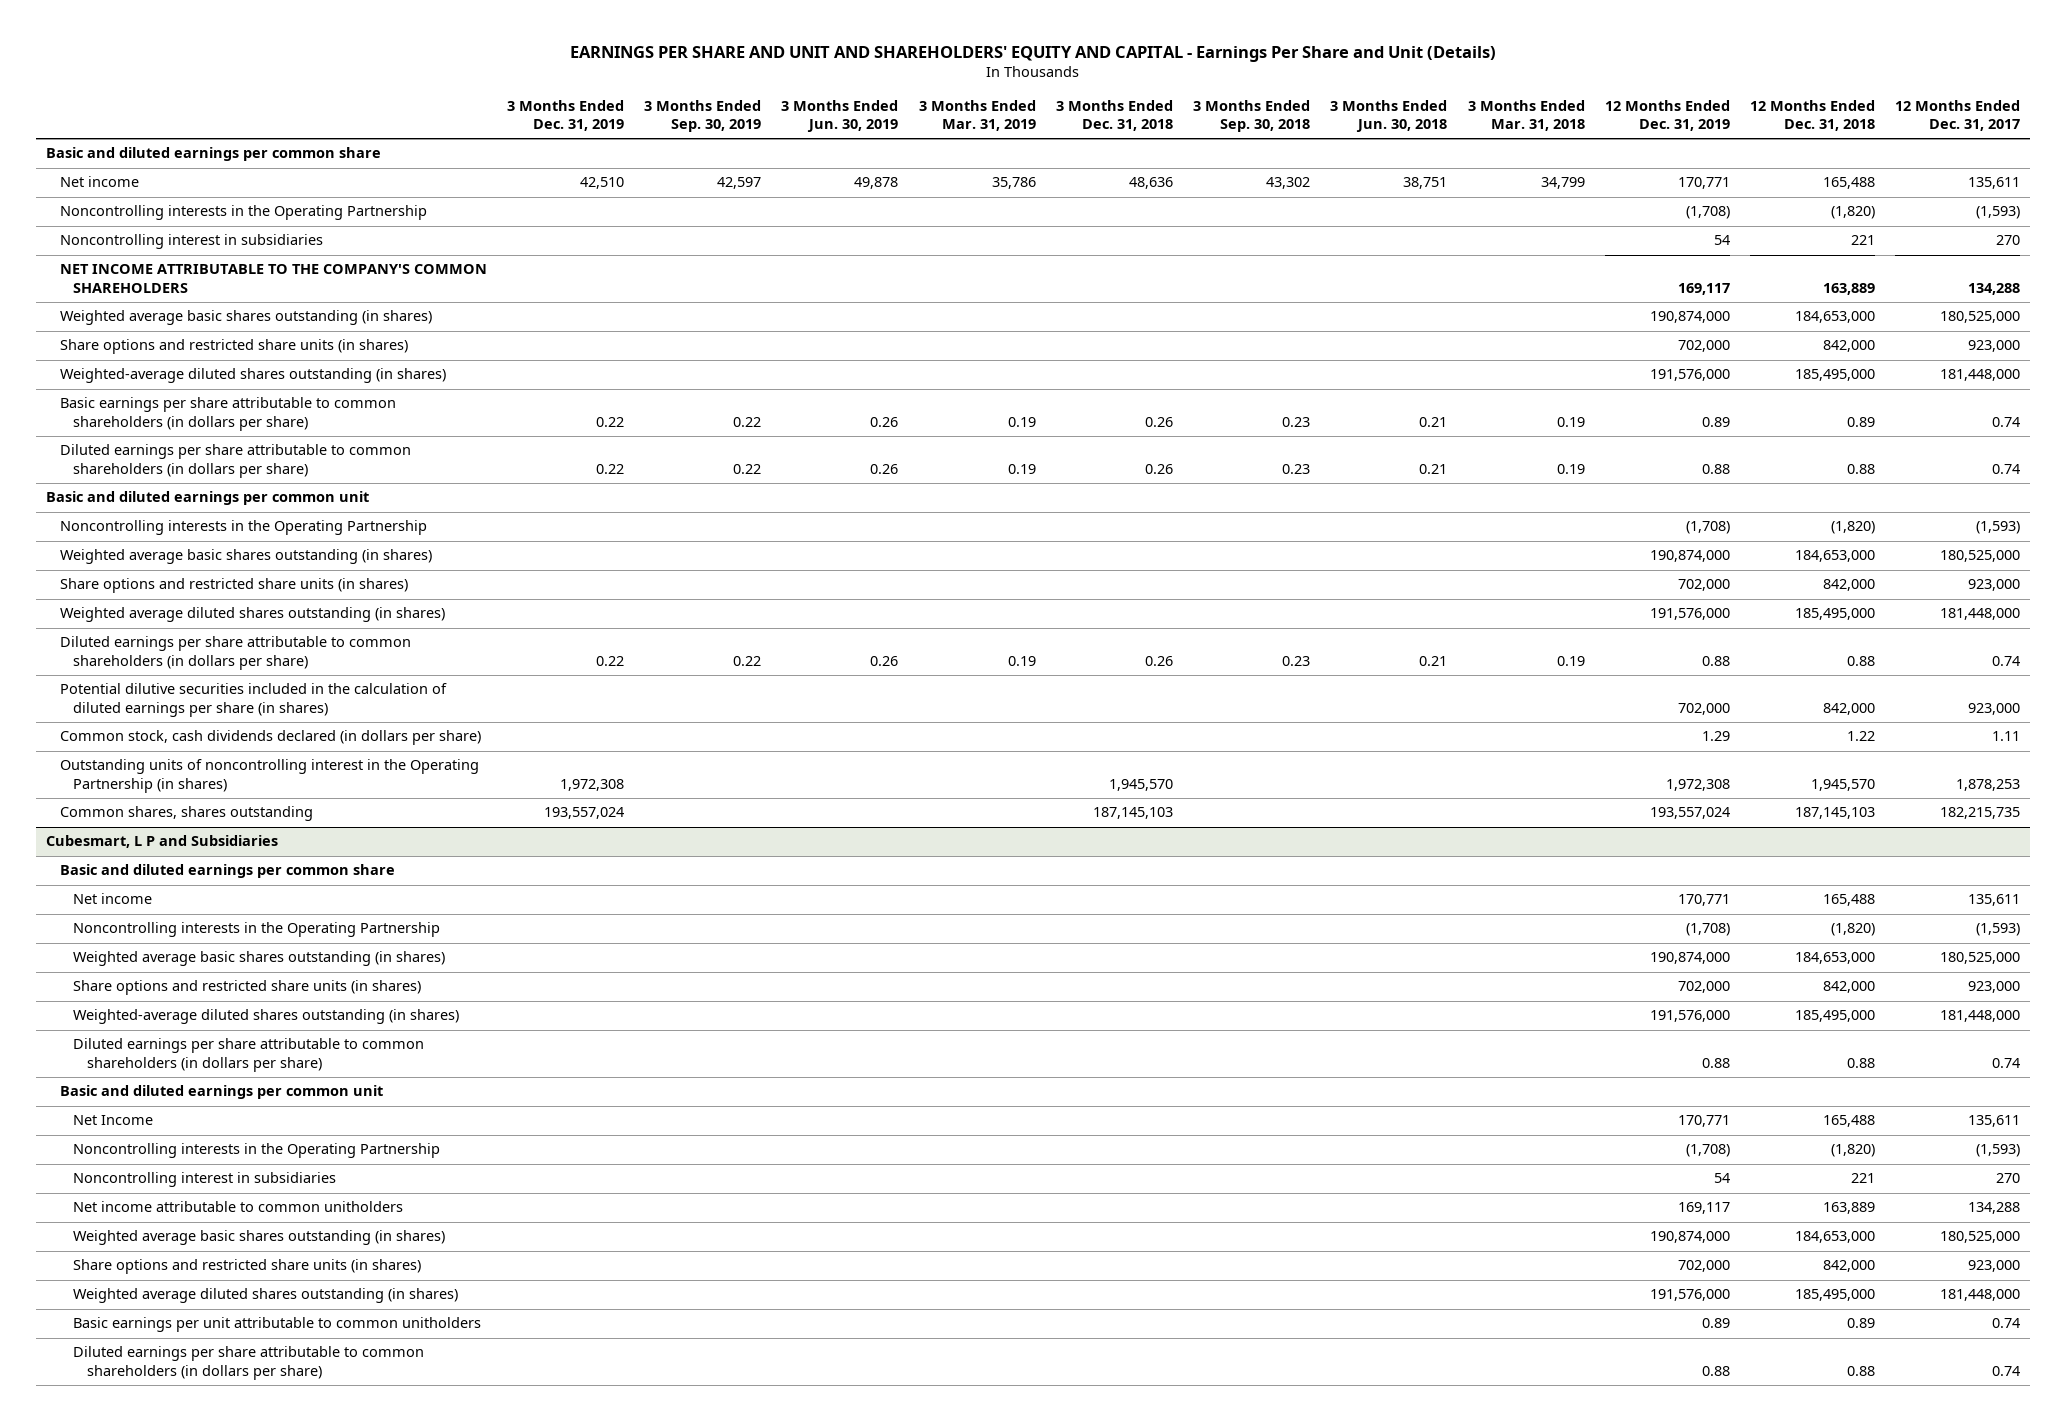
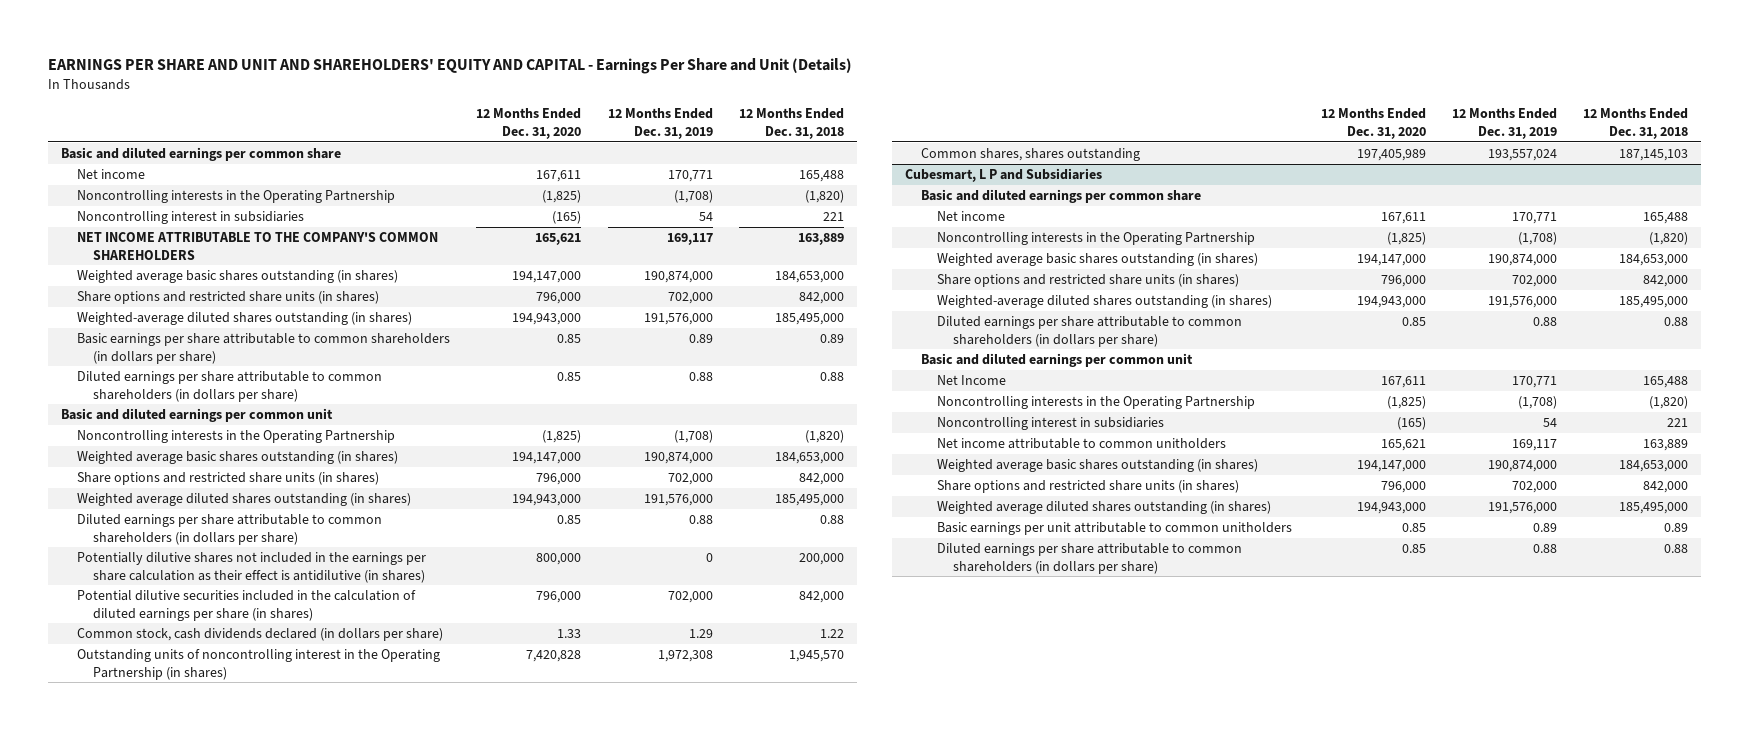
[506,100,624,132] 3 Months Ended Dec. 31, 2019 -> none
[644,100,762,133] 3 Months Ended Sep. 30, 2019 -> none
[781,100,899,133] 3 Months Ended Jun. 30, 2019 -> none
[918,100,1036,132] 3 Months Ended Mar. 31, 2019 -> none
[1055,100,1173,132] 3 Months Ended Dec. 31, 2018 -> none
[1193,100,1311,133] 3 Months Ended Sep. 30, 2018 -> none
[1330,100,1448,133] 3 Months Ended Jun. 30, 2018 -> none
[1467,100,1585,132] 3 Months Ended Mar. 31, 2018 -> none
[1895,100,2021,132] 12 Months Ended Dec. 31, 2017 -> none
none -> [476,108,582,139] 12 Months Ended Dec. 31, 2020
none -> [77,552,427,583] Potentially dilutive shares not included in the earnings per share calculation as their effect is antidilutive (in shares)

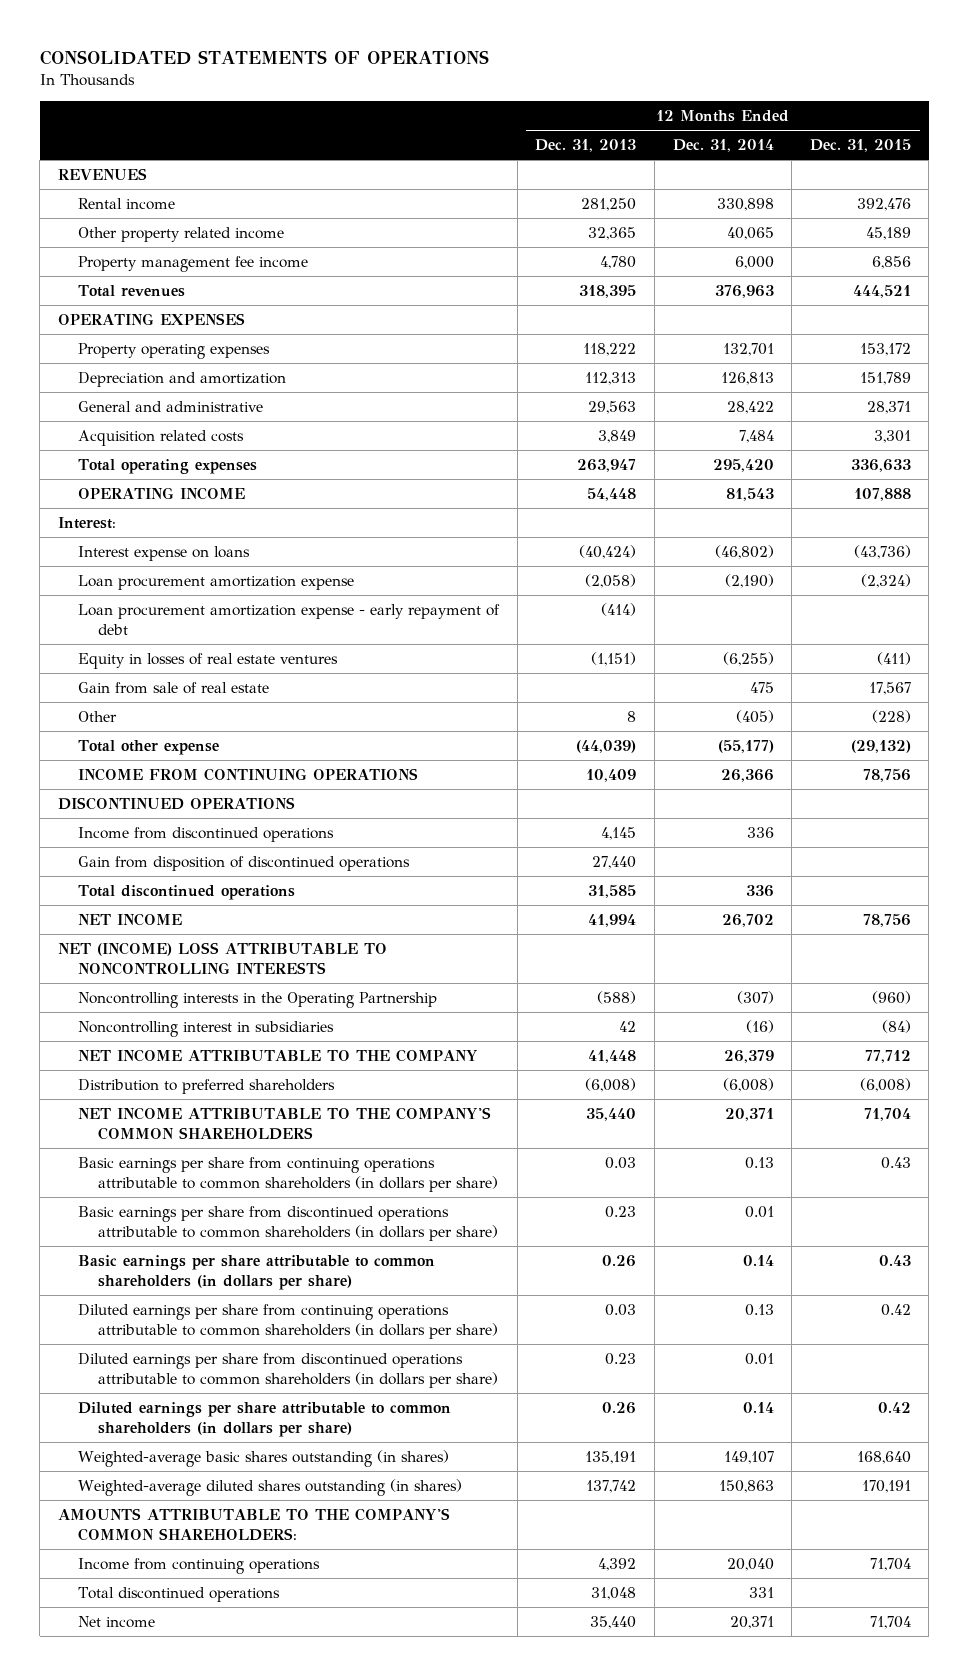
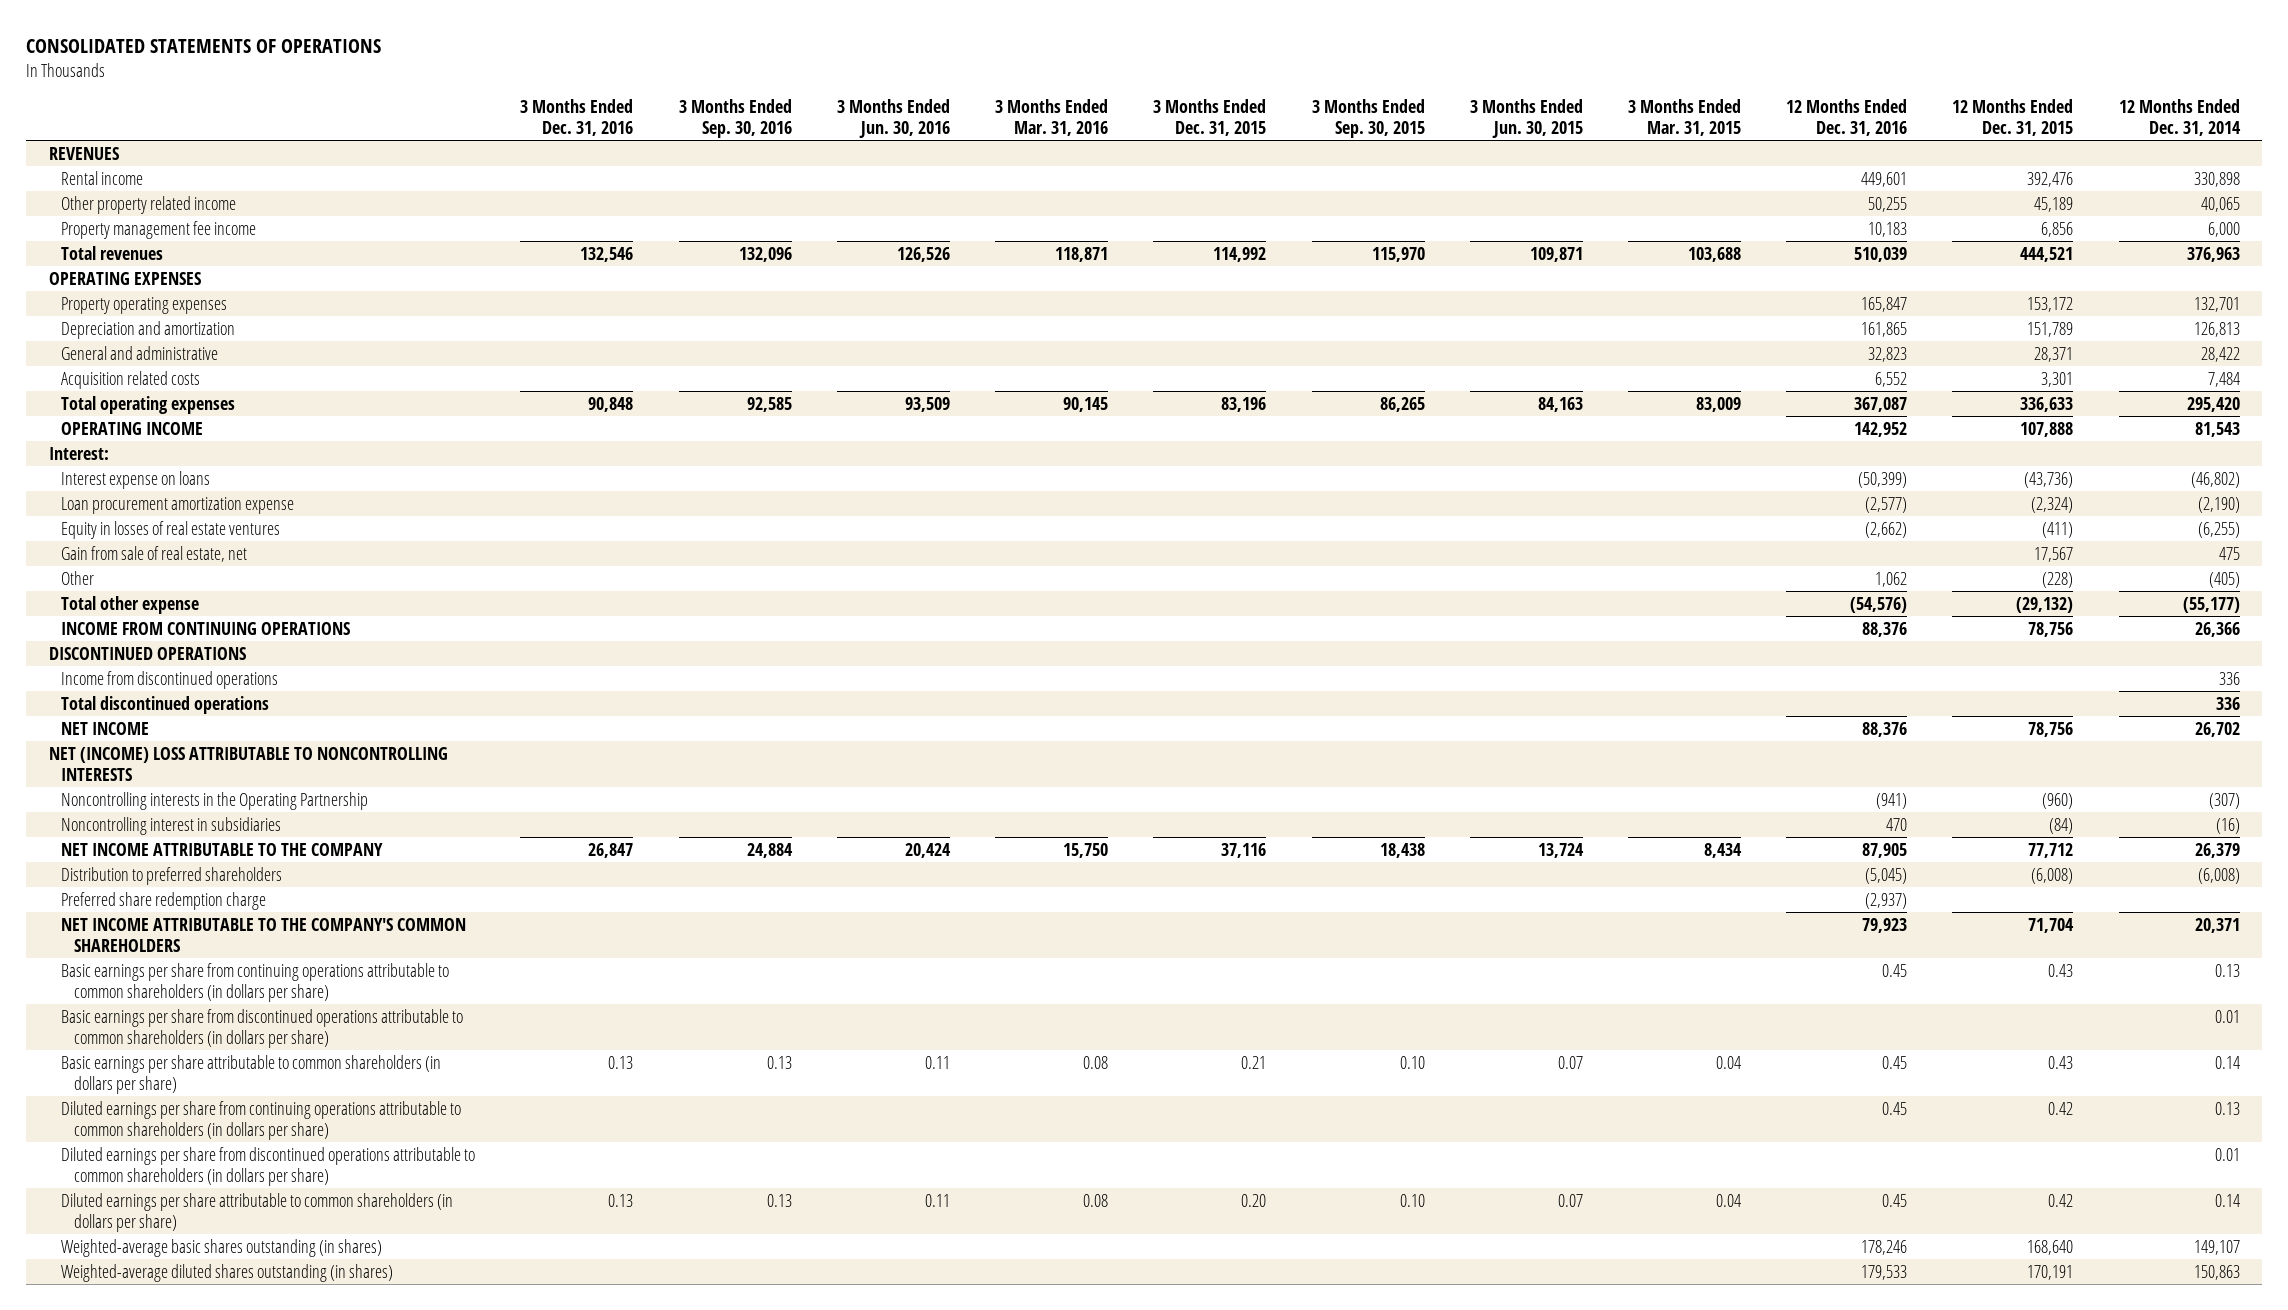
[535,139,637,153] Dec. 31, 2013 -> none
none -> [520,98,634,136] 3 Months Ended Dec. 31, 2016
none -> [678,98,792,138] 3 Months Ended Sep. 30, 2016
none -> [836,98,950,138] 3 Months Ended Jun. 30, 2016
none -> [995,98,1109,136] 3 Months Ended Mar. 31, 2016
none -> [1153,98,1267,136] 3 Months Ended Dec. 31, 2015
none -> [1311,98,1425,138] 3 Months Ended Sep. 30, 2015
none -> [1469,98,1583,138] 3 Months Ended Jun. 30, 2015
none -> [1627,98,1741,136] 3 Months Ended Mar. 31, 2015
none -> [1786,98,1908,136] 12 Months Ended Dec. 31, 2016
[78,604,501,635] Loan procurement amortization expense - early repayment of debt -> none
[78,682,270,695] Gain from sale of real estate -> [61,545,248,562] Gain from sale of real estate, net
[78,856,411,872] Gain from disposition of discontinued operations -> none
none -> [61,891,267,910] Preferred share redemption charge
[58,1508,451,1541] AMOUNTS ATTRIBUTABLE TO THE COMPANY'S COMMON SHAREHOLDERS: -> none
[78,1558,321,1575] Income from continuing operations -> none
[78,1587,281,1603] Total discontinued operations -> none
[78,1616,156,1629] Net income -> none

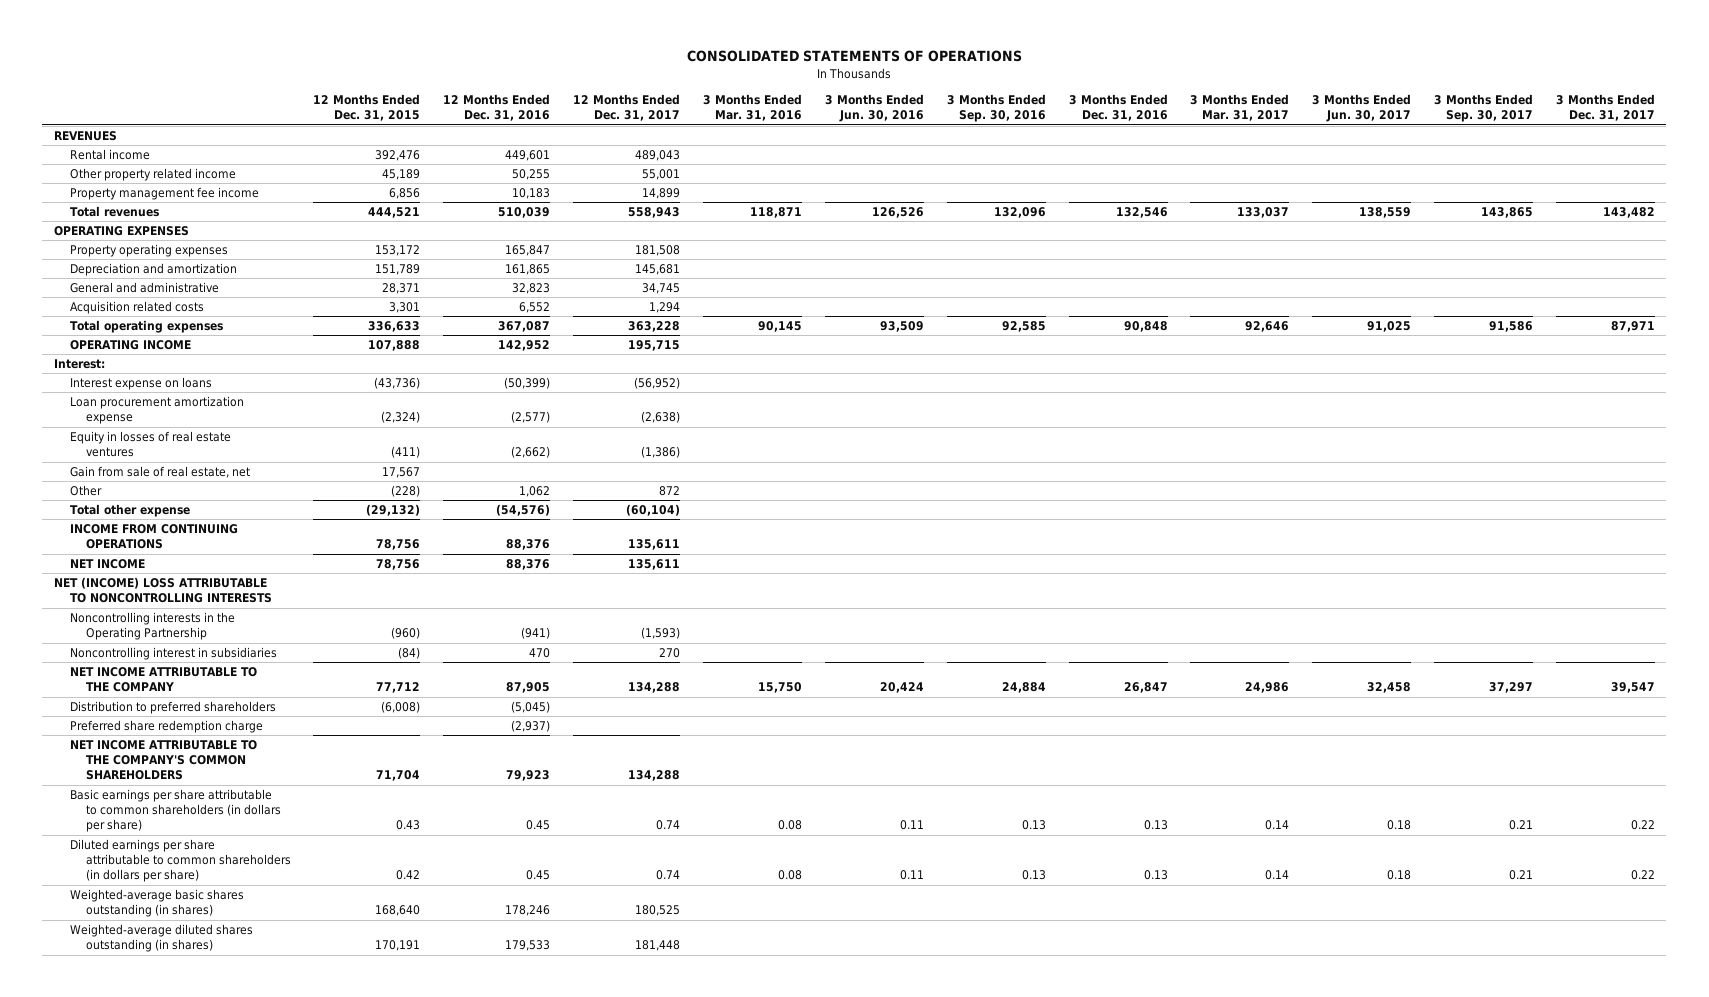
[1153,98,1267,136] 3 Months Ended Dec. 31, 2015 -> none
[1311,98,1425,138] 3 Months Ended Sep. 30, 2015 -> none
[1469,98,1583,138] 3 Months Ended Jun. 30, 2015 -> none
[1627,98,1741,136] 3 Months Ended Mar. 31, 2015 -> none
[2118,98,2241,136] 12 Months Ended Dec. 31, 2014 -> none
none -> [573,94,681,122] 12 Months Ended Dec. 31, 2017
none -> [1190,94,1290,122] 3 Months Ended Mar. 31, 2017
none -> [1312,94,1412,123] 3 Months Ended Jun. 30, 2017
none -> [1434,94,1534,123] 3 Months Ended Sep. 30, 2017
none -> [1555,94,1655,122] 3 Months Ended Dec. 31, 2017
[48,646,246,660] DISCONTINUED OPERATIONS -> none
[61,670,279,689] Income from discontinued operations -> none
[61,695,270,714] Total discontinued operations -> none
[61,962,450,1002] Basic earnings per share from continuing operations attributable to common shareholders (in dollars per share) -> none
[61,1008,464,1048] Basic earnings per share from discontinued operations attributable to common shareholders (in dollars per share) -> none
[61,1100,462,1140] Diluted earnings per share from continuing operations attributable to common shareholders (in dollars per share) -> none
[61,1146,476,1186] Diluted earnings per share from discontinued operations attributable to common shareholders (in dollars per share) -> none

